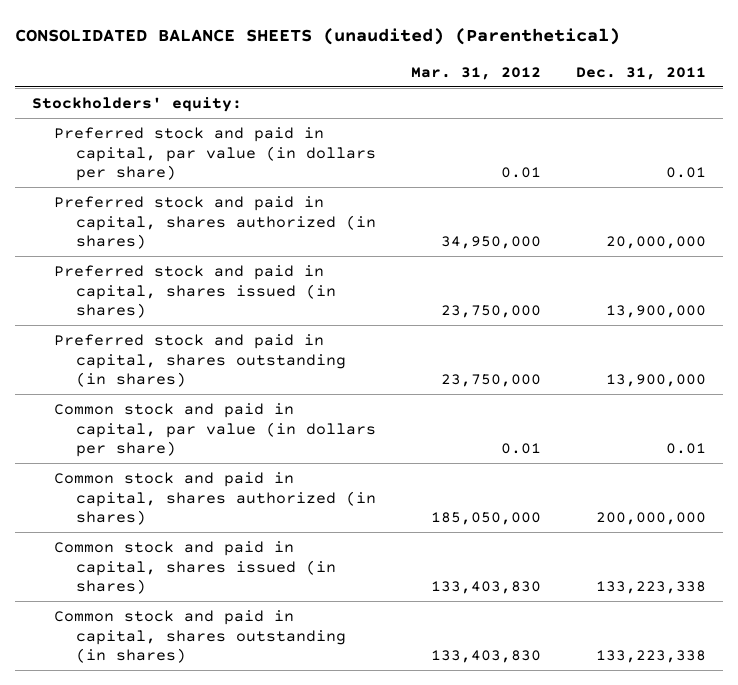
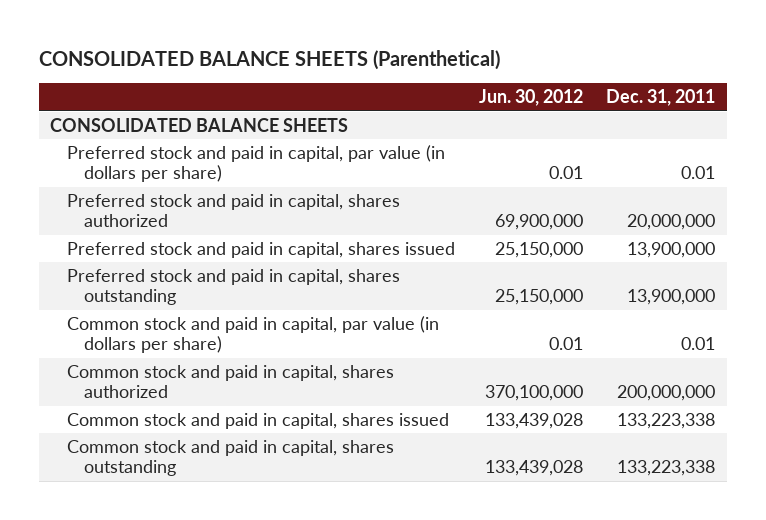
[15,27,621,45] CONSOLIDATED BALANCE SHEETS (unaudited) (Parenthetical) -> [38,49,500,70] CONSOLIDATED BALANCE SHEETS (Parenthetical)
[411,66,542,80] Mar. 31, 2012 -> none
none -> [478,89,583,107] Jun. 30, 2012
[32,96,243,112] Stockholders' equity: -> none
none -> [50,118,349,133] CONSOLIDATED BALANCE SHEETS
[54,195,377,250] Preferred stock and paid in capital, shares authorized (in shares) -> [67,194,401,228] Preferred stock and paid in capital, shares authorized
[54,264,337,319] Preferred stock and paid in capital, shares issued (in shares) -> [67,242,456,259] Preferred stock and paid in capital, shares issued
[54,333,347,388] Preferred stock and paid in capital, shares outstanding (in shares) -> [67,269,401,306] Preferred stock and paid in capital, shares outstanding
[54,471,377,526] Common stock and paid in capital, shares authorized (in shares) -> [67,365,395,399] Common stock and paid in capital, shares authorized
[54,540,337,595] Common stock and paid in capital, shares issued (in shares) -> [67,413,450,430] Common stock and paid in capital, shares issued
[54,609,347,664] Common stock and paid in capital, shares outstanding (in shares) -> [67,440,395,477] Common stock and paid in capital, shares outstanding

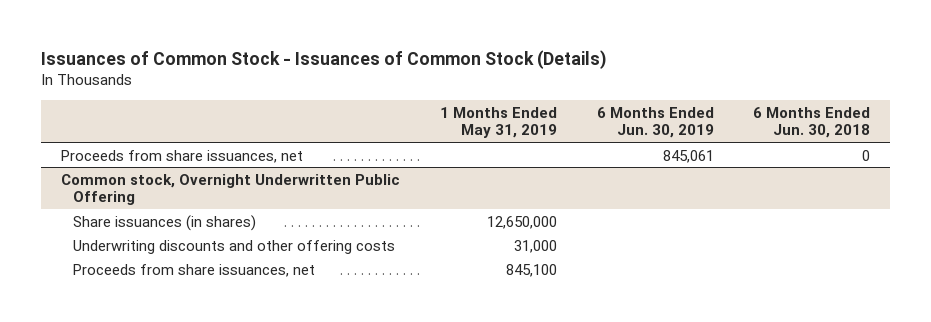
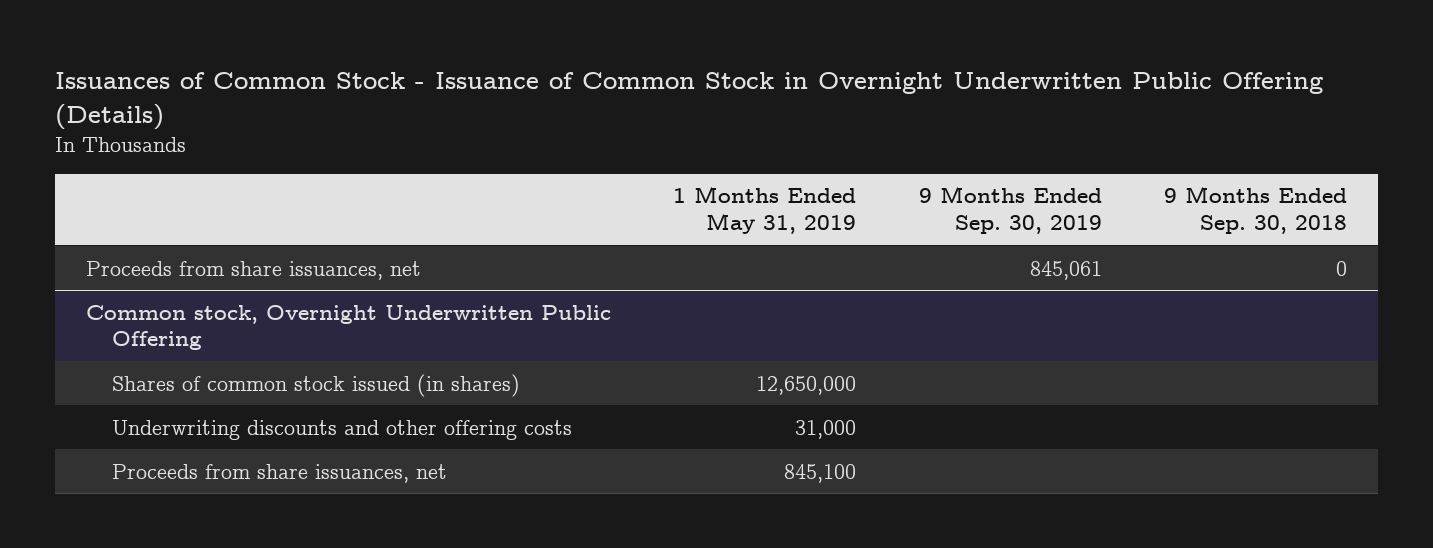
[41,49,608,69] Issuances of Common Stock - Issuances of Common Stock (Details) -> [55,71,1324,130] Issuances of Common Stock - Issuance of Common Stock in Overnight Underwritten Public Offering (Details)
[596,106,714,139] 6 Months Ended Jun. 30, 2019 -> none
[753,106,871,139] 6 Months Ended Jun. 30, 2018 -> none
none -> [918,186,1102,235] 9 Months Ended Sep. 30, 2019
none -> [1163,186,1347,235] 9 Months Ended Sep. 30, 2018
[72,214,256,231] Share issuances (in shares) -> [111,373,520,397] Shares of common stock issued (in shares)

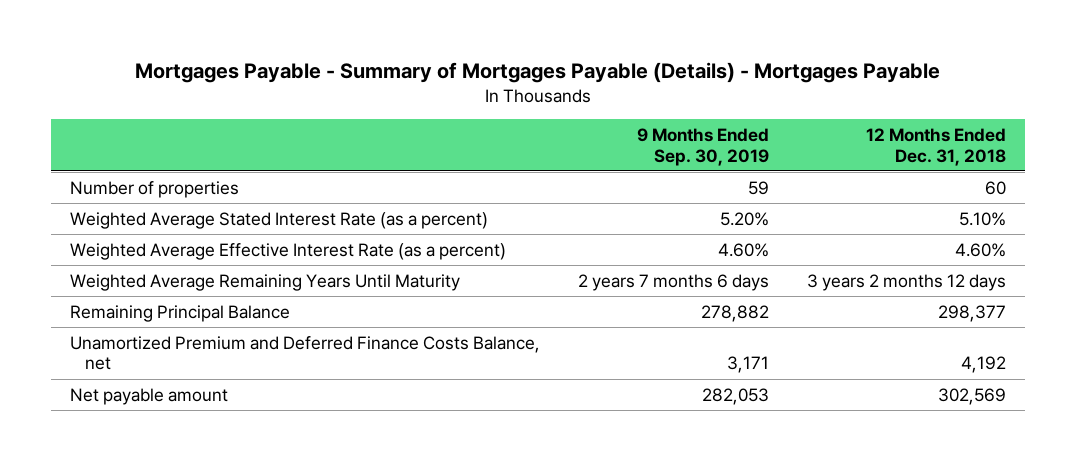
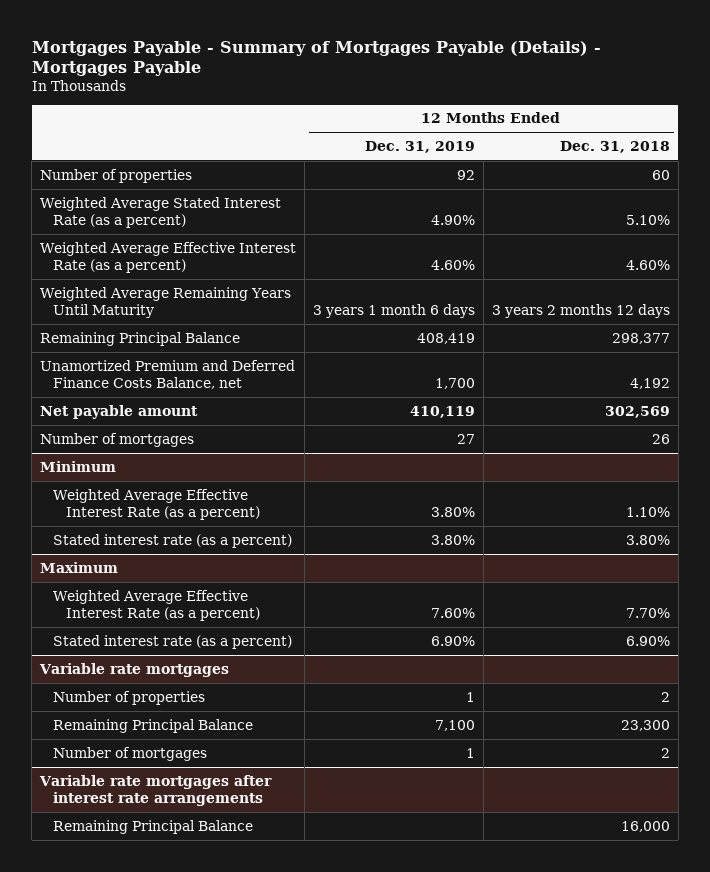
[636,128,769,166] 9 Months Ended Sep. 30, 2019 -> none
none -> [364,140,475,153] Dec. 31, 2019
none -> [40,432,195,447] Number of mortgages
none -> [40,460,117,472] Minimum
none -> [52,488,260,520] Weighted Average Effective Interest Rate (as a percent)
none -> [52,533,292,548] Stated interest rate (as a percent)
none -> [40,561,119,573] Maximum
none -> [52,589,260,621] Weighted Average Effective Interest Rate (as a percent)
none -> [52,634,292,649] Stated interest rate (as a percent)
none -> [39,662,230,677] Variable rate mortgages
none -> [52,690,205,705] Number of properties
none -> [52,718,253,733] Remaining Principal Balance
none -> [52,746,207,761] Number of mortgages
none -> [39,774,273,806] Variable rate mortgages after interest rate arrangements
none -> [52,819,253,834] Remaining Principal Balance

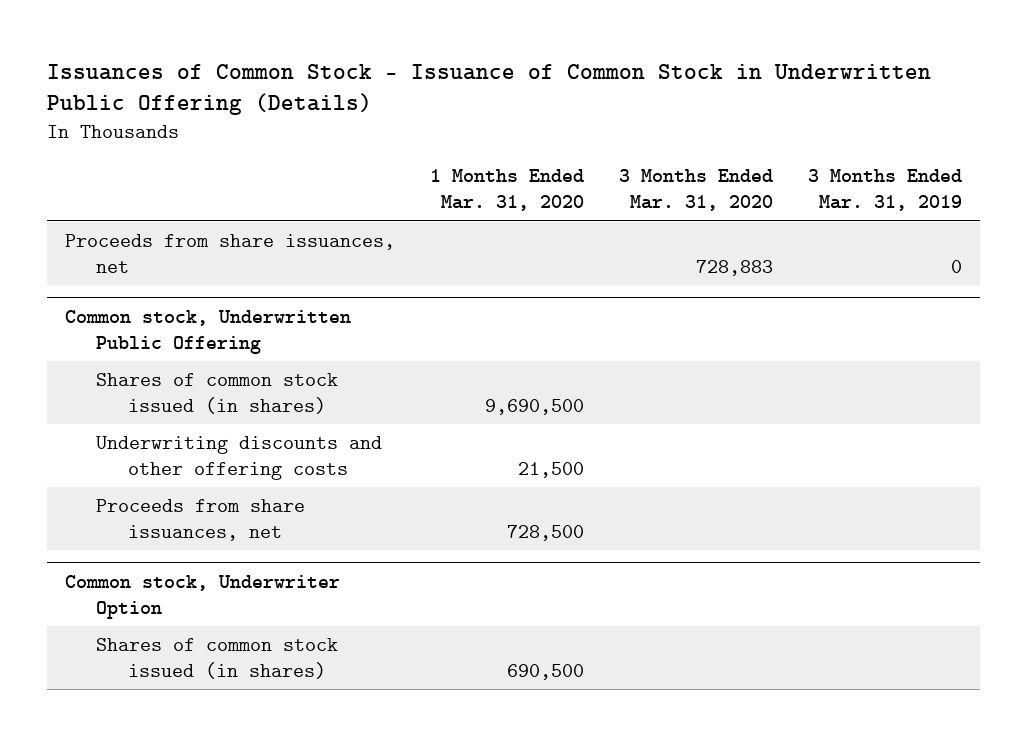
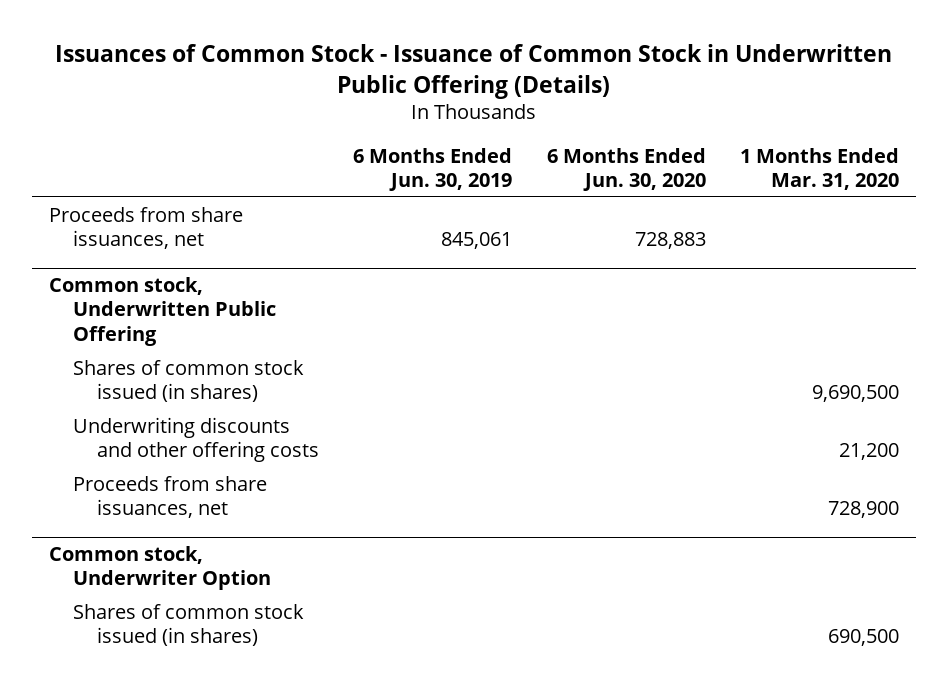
[618,169,773,212] 3 Months Ended Mar. 31, 2020 -> none
[807,169,962,212] 3 Months Ended Mar. 31, 2019 -> none
none -> [353,147,513,191] 6 Months Ended Jun. 30, 2019
none -> [546,147,706,191] 6 Months Ended Jun. 30, 2020
[517,461,584,478] 21,500 -> [839,443,900,461] 21,200
[506,524,584,541] 728,500 -> [828,501,900,519] 728,900

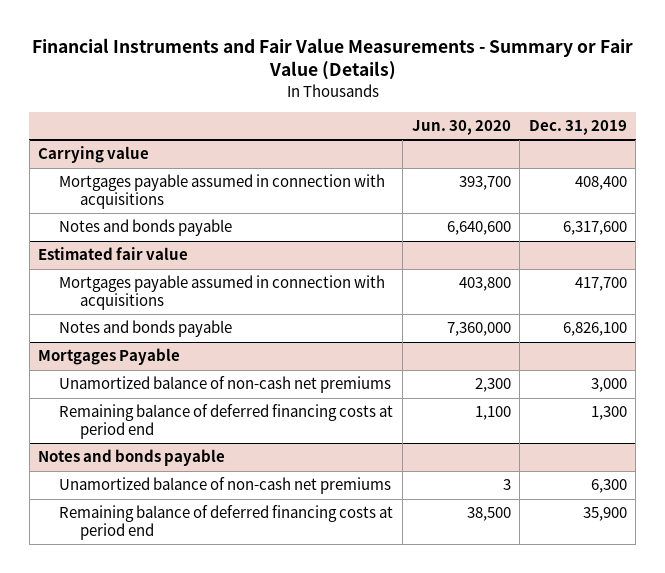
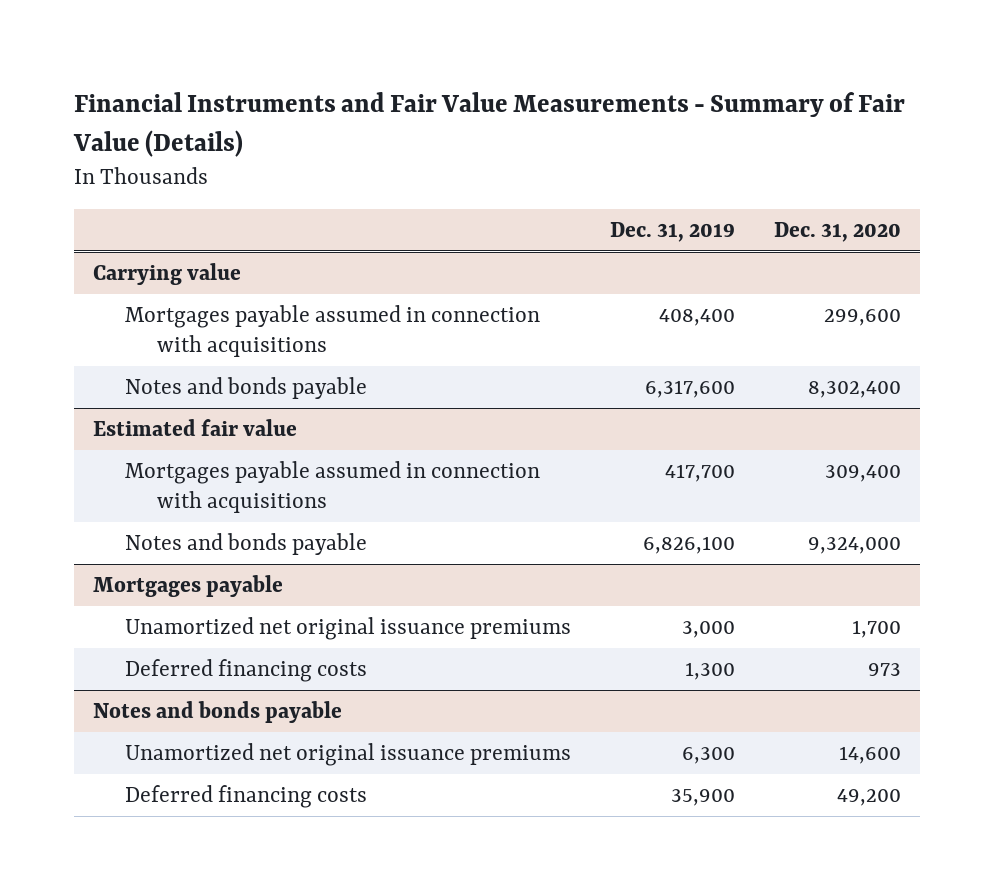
[31,37,633,81] Financial Instruments and Fair Value Measurements - Summary or Fair Value (Details) -> [72,92,905,157] Financial Instruments and Fair Value Measurements - Summary of Fair Value (Details)
[411,120,511,136] Jun. 30, 2020 -> none
none -> [773,221,901,242] Dec. 31, 2020
[38,348,181,366] Mortgages Payable -> [93,574,284,597] Mortgages payable
[59,376,392,394] Unamortized balance of non-cash net premiums -> [125,616,572,640] Unamortized net original issuance premiums
[59,404,394,439] Remaining balance of deferred financing costs at period end -> [125,658,368,682] Deferred financing costs
[59,477,392,495] Unamortized balance of non-cash net premiums -> [125,742,572,766] Unamortized net original issuance premiums
[59,505,394,540] Remaining balance of deferred financing costs at period end -> [125,784,368,808] Deferred financing costs

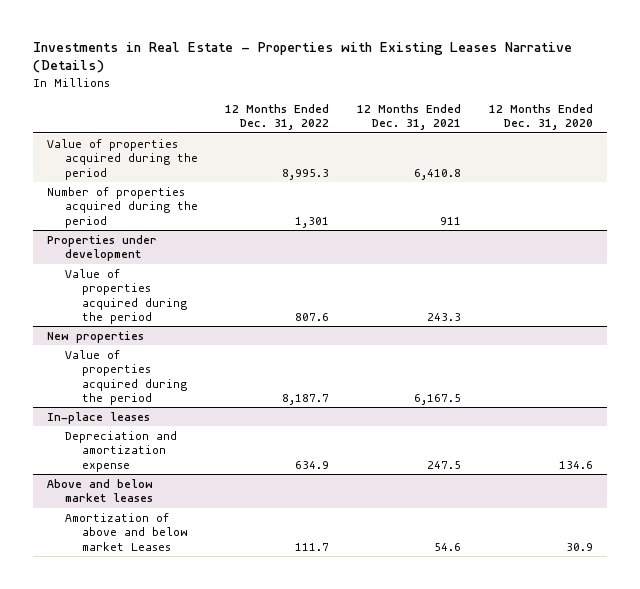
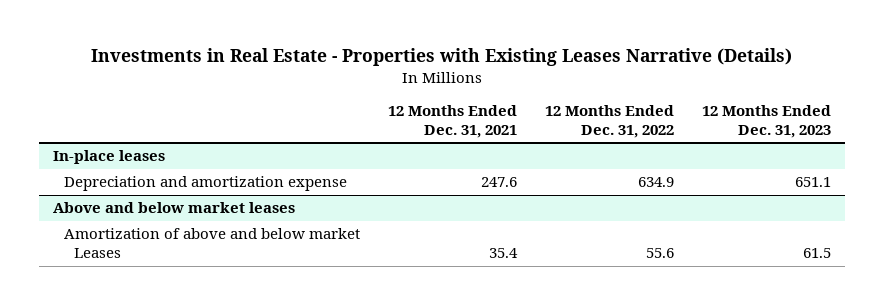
[489,103,594,131] 12 Months Ended Dec. 31, 2020 -> none
none -> [701,104,831,138] 12 Months Ended Dec. 31, 2023
[46,138,198,180] Value of properties acquired during the period -> none
[46,186,198,228] Number of properties acquired during the period -> none
[46,234,157,262] Properties under development -> none
[64,268,188,325] Value of properties acquired during the period -> none
[46,330,144,343] New properties -> none
[64,349,188,406] Value of properties acquired during the period -> none
[427,460,462,469] 247.5 -> [480,177,517,188] 247.6
[295,542,330,551] 111.7 -> [645,248,674,259] 55.6
[434,542,462,551] 54.6 -> [488,248,518,259] 35.4

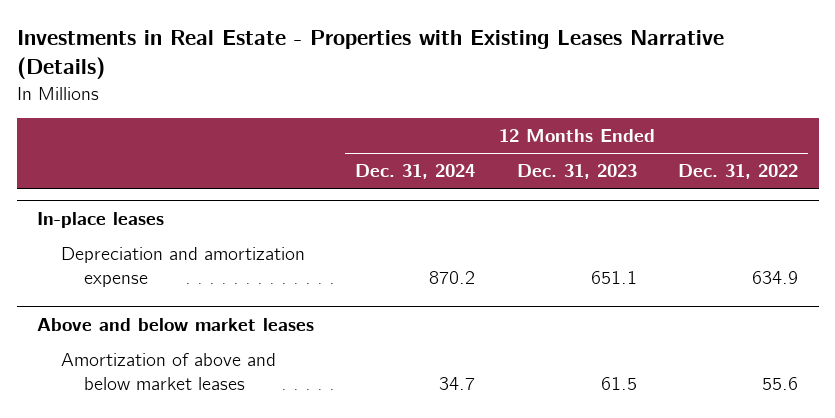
[387,104,517,138] 12 Months Ended Dec. 31, 2021 -> none
none -> [355,164,476,180] Dec. 31, 2024
[63,228,360,259] Amortization of above and below market Leases -> [60,352,276,390] Amortization of above and below market leases

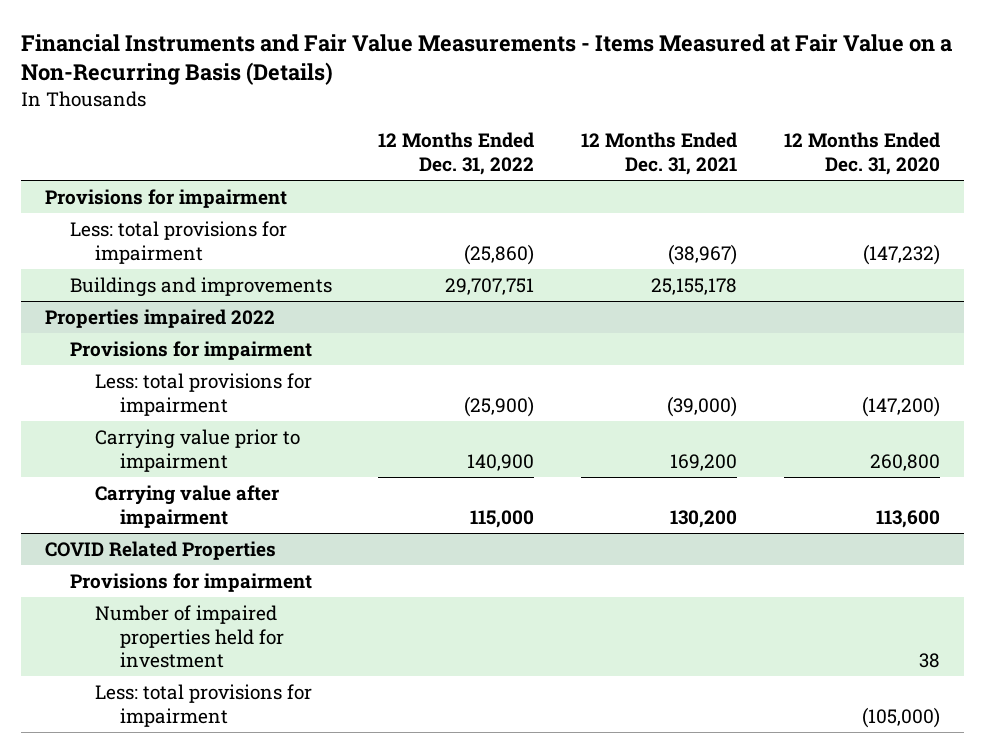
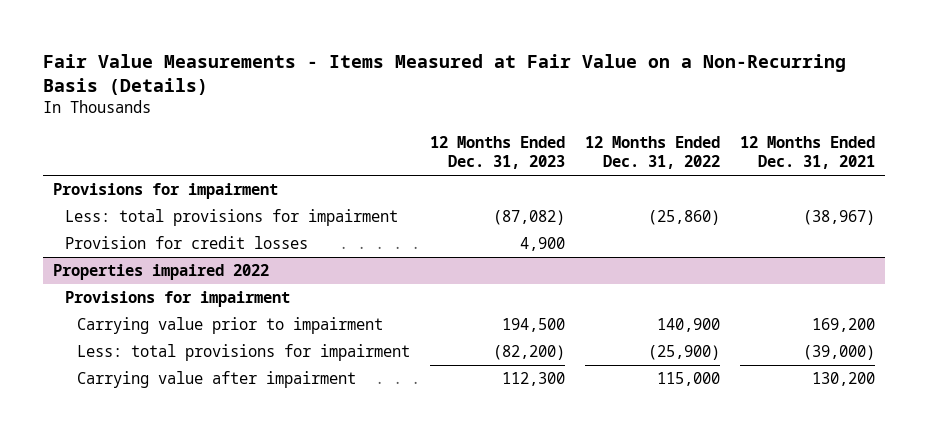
[21,33,953,85] Financial Instruments and Fair Value Measurements - Items Measured at Fair Value on a Non-Recurring Basis (Details) -> [43,53,847,95] Fair Value Measurements - Items Measured at Fair Value on a Non-Recurring Basis (Details)
[784,132,941,176] 12 Months Ended Dec. 31, 2020 -> none
none -> [430,136,566,170] 12 Months Ended Dec. 31, 2023
[69,276,332,297] Buildings and improvements -> none
none -> [65,236,309,250] Provision for credit losses
[94,372,312,416] Less: total provisions for impairment -> [77,344,411,362] Less: total provisions for impairment
[44,540,276,560] COVID Related Properties -> none
[69,572,312,592] Provisions for impairment -> none
[94,604,284,669] Number of impaired properties held for investment -> none
[94,683,312,727] Less: total provisions for impairment -> none

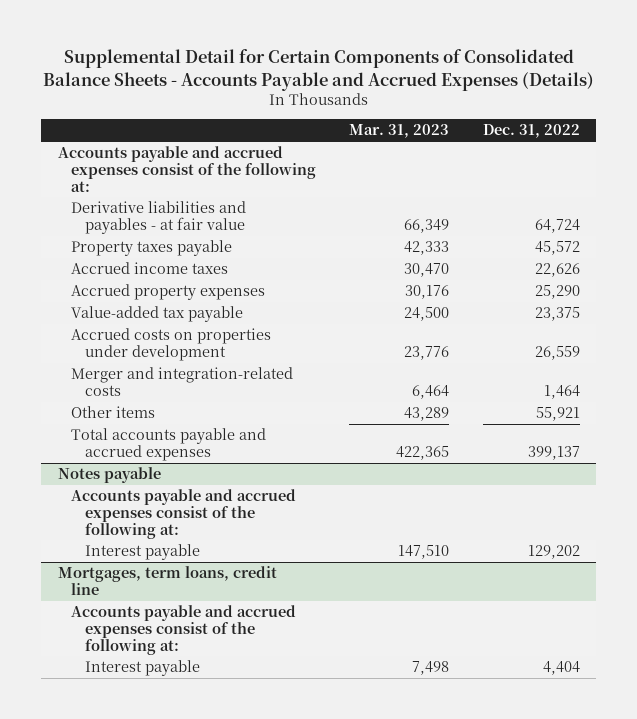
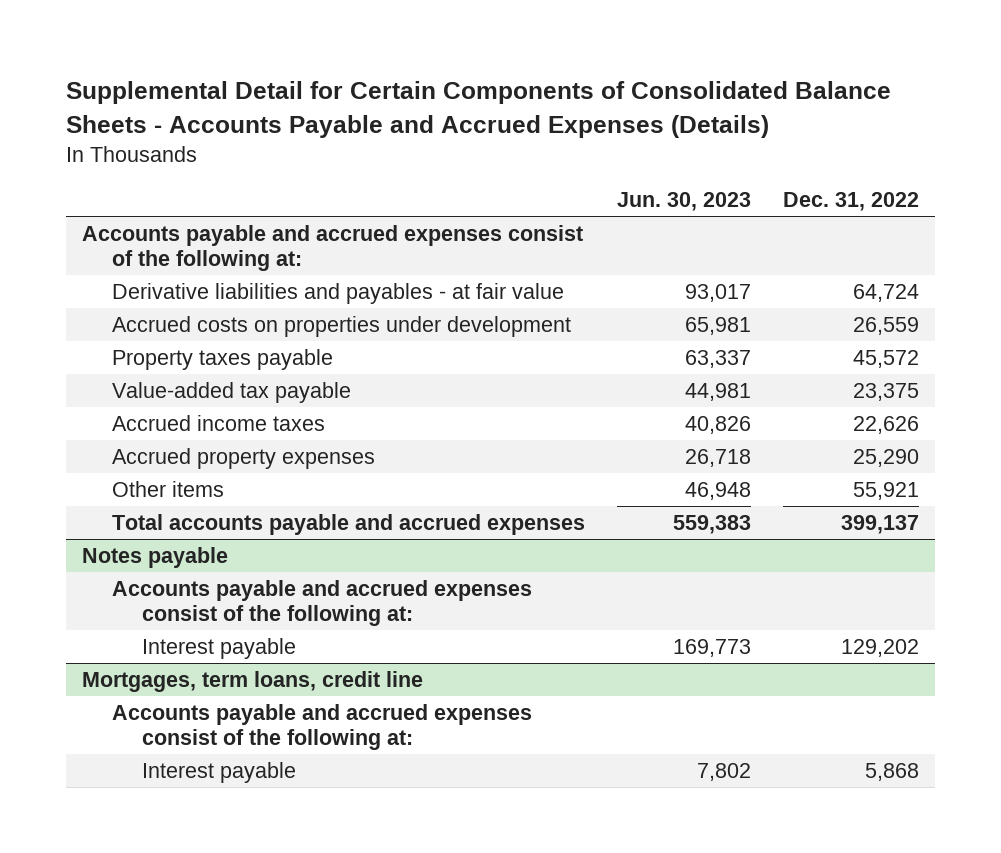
[349,124,450,139] Mar. 31, 2023 -> none
none -> [617,192,752,212] Jun. 30, 2023
[71,328,272,361] Accrued costs on properties under development -> [112,315,572,337] Accrued costs on properties under development
[71,306,244,323] Value-added tax payable -> [112,381,352,403] Value-added tax payable
[71,367,294,396] Merger and integration-related costs -> none
[542,661,580,676] 4,404 -> [864,762,919,781] 5,868

